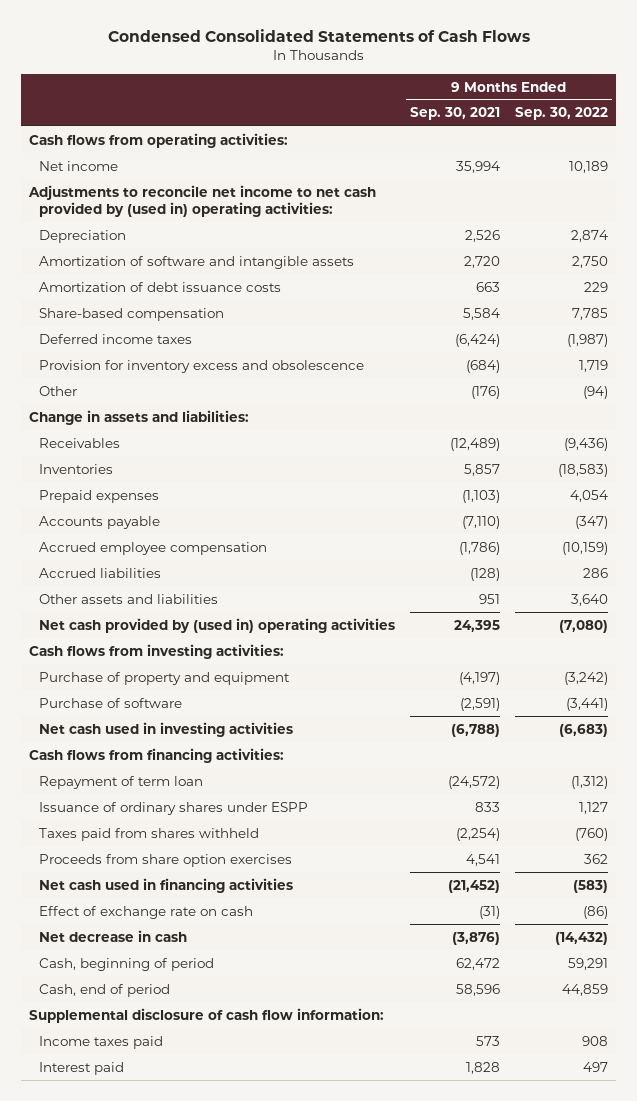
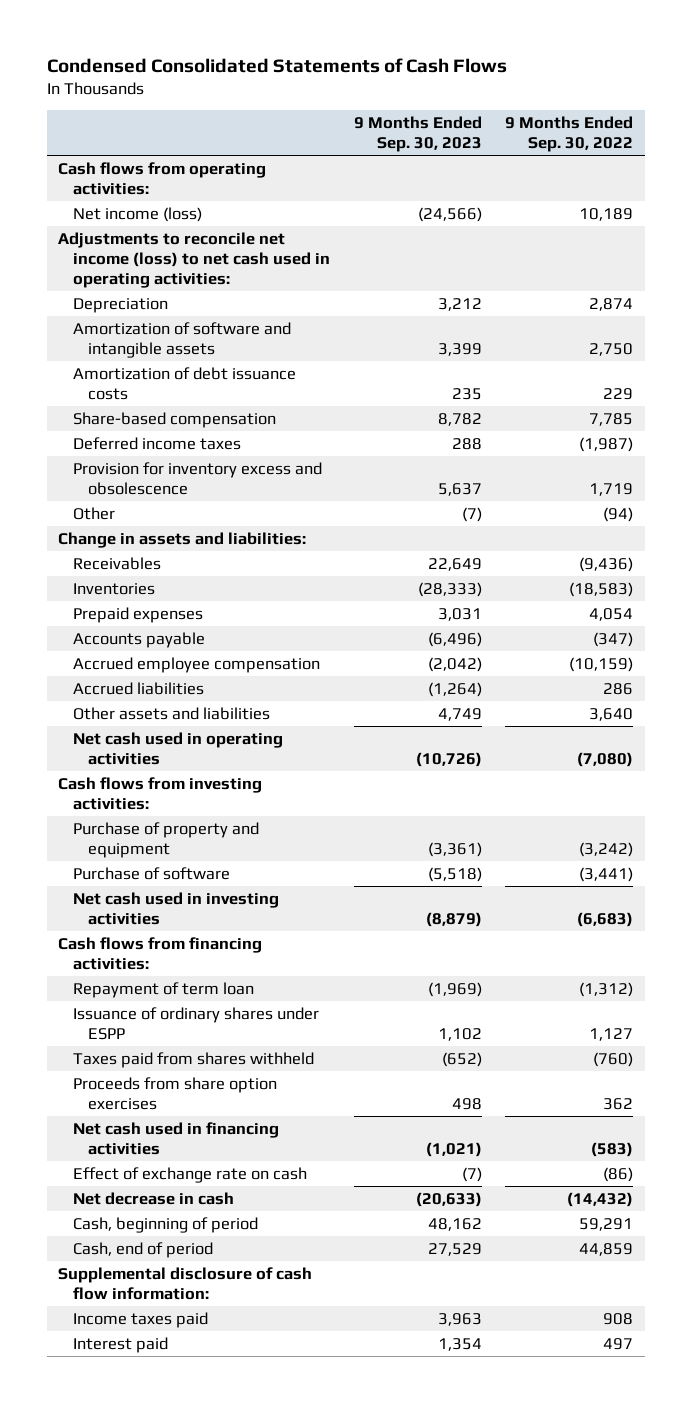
[410,107,501,121] Sep. 30, 2021 -> none
none -> [353,116,482,153] 9 Months Ended Sep. 30, 2023
[39,160,119,171] Net income -> [73,206,203,222] Net income (loss)
[27,184,376,217] Adjustments to reconcile net income to net cash provided by (used in) operating activities: -> [58,231,331,288] Adjustments to reconcile net income (loss) to net cash used in operating activities:
[39,617,396,633] Net cash provided by (used in) operating activities -> [73,731,284,765] Net cash used in operating activities

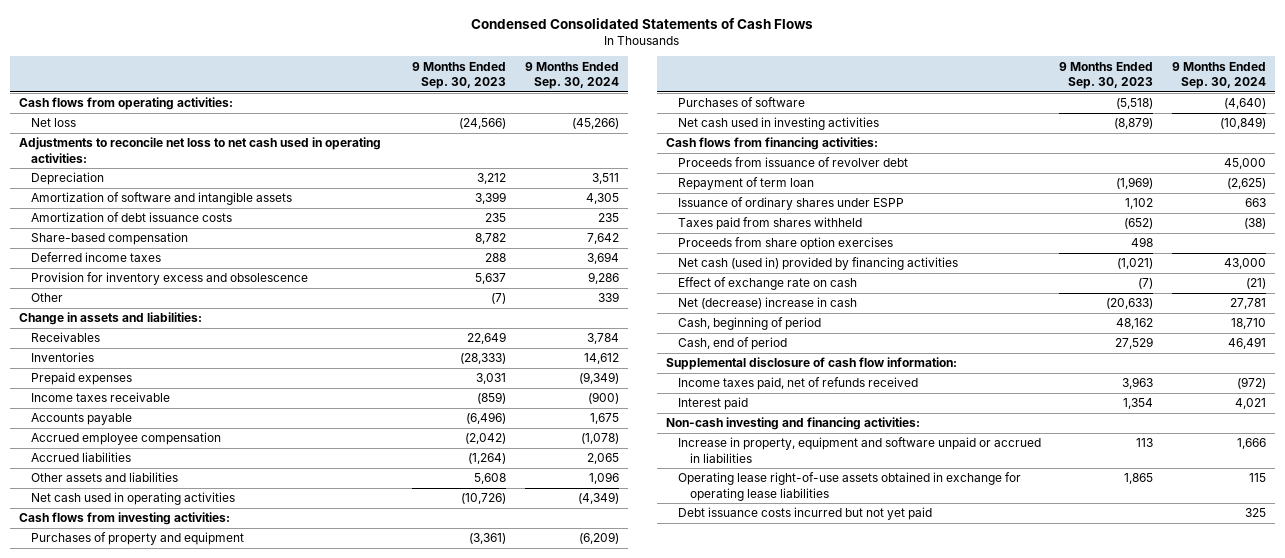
[505,116,634,153] 9 Months Ended Sep. 30, 2022 -> none
none -> [524,61,619,89] 9 Months Ended Sep. 30, 2024
[73,206,203,222] Net income (loss) -> [30,118,76,128] Net loss
[58,231,331,288] Adjustments to reconcile net income (loss) to net cash used in operating activities: -> [19,137,382,163] Adjustments to reconcile net loss to net cash used in operating activities:
none -> [30,392,170,403] Income taxes receivable
[437,707,482,721] 4,749 -> [474,473,507,485] 5,608
[73,821,260,858] Purchase of property and equipment -> [30,532,244,546] Purchases of property and equipment
[73,866,231,880] Purchase of software -> [678,97,806,108] Purchases of software
none -> [678,157,909,168] Proceeds from issuance of revolver debt
[73,1121,280,1155] Net cash used in financing activities -> [678,257,959,271] Net cash (used in) provided by financing activities
[73,1191,235,1205] Net decrease in cash -> [678,297,858,310] Net (decrease) increase in cash
[73,1311,209,1328] Income taxes paid -> [678,377,919,391] Income taxes paid, net of refunds received
none -> [666,417,921,431] Non-cash investing and financing activities:
none -> [678,437,1042,463] Increase in property, equipment and software unpaid or accrued in liabilities
none -> [678,472,1022,501] Operating lease right-of-use assets obtained in exchange for operating lease liabilities
none -> [678,507,933,521] Debt issuance costs incurred but not yet paid

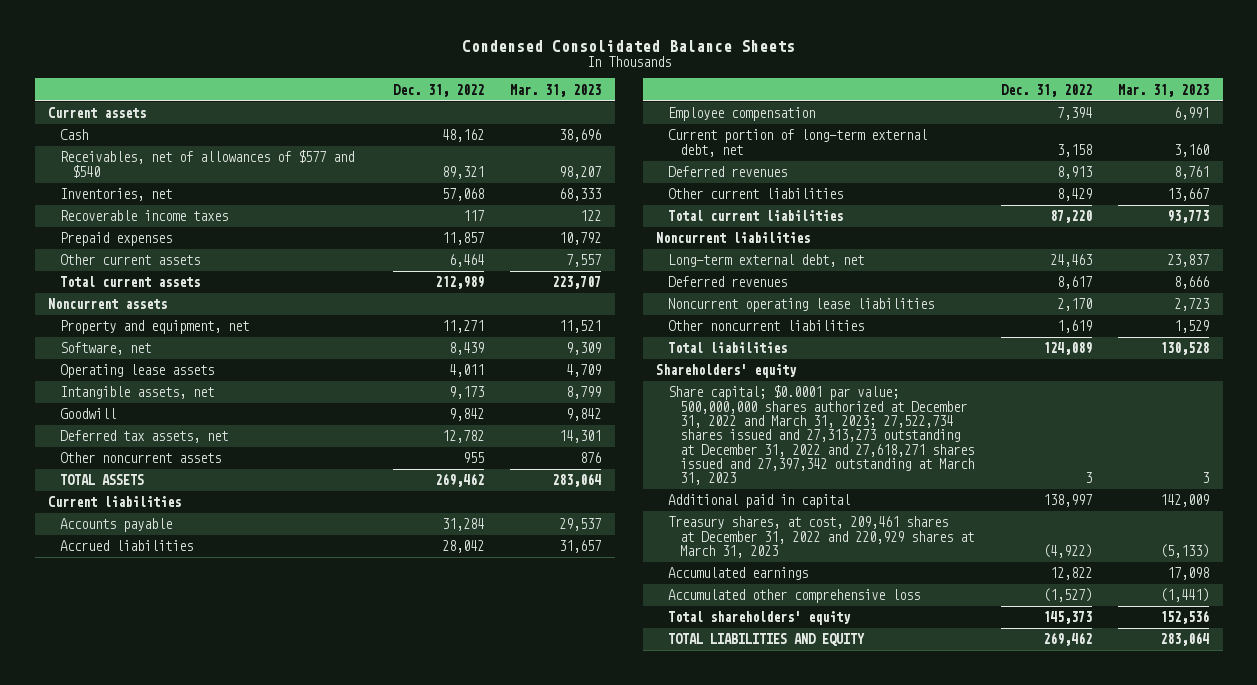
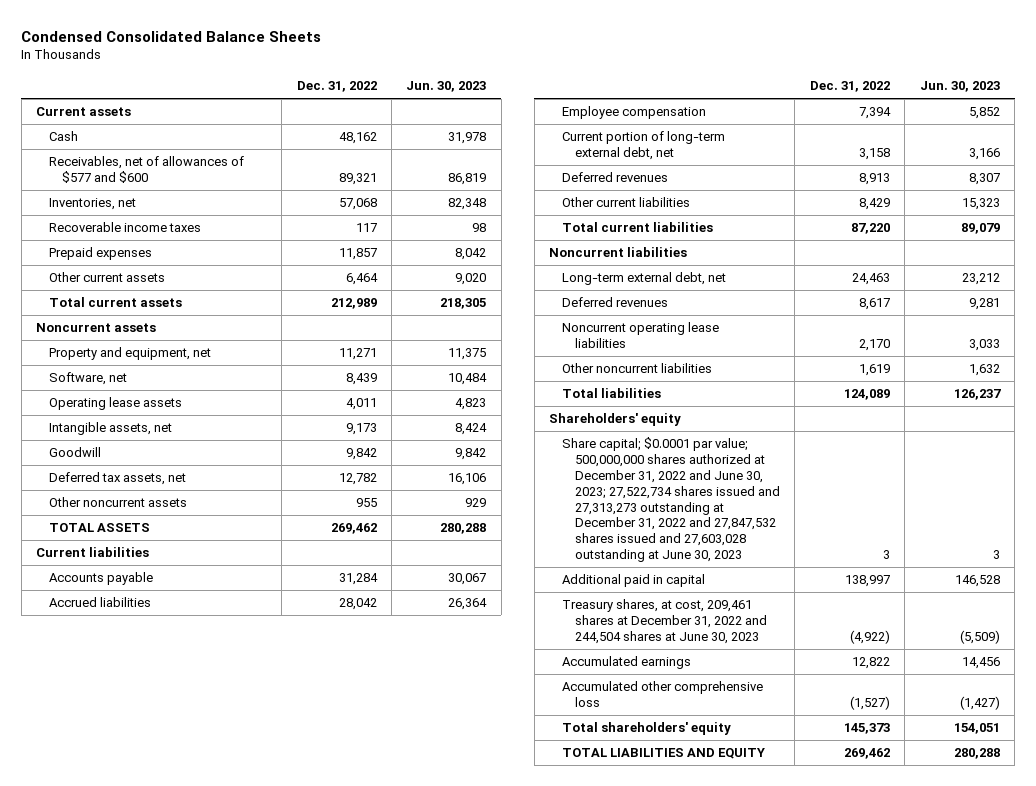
[510,83,602,97] Mar. 31, 2023 -> none
none -> [406,81,487,93] Jun. 30, 2023
[60,150,355,178] Receivables, net of allowances of $577 and $540 -> [48,156,244,184] Receivables, net of allowances of $577 and $600
[668,385,975,486] Share capital; $0.0001 par value; 500,000,000 shares authorized at December 31, 2022 and March 31, 2023; 27,522,734 shares issued and 27,313,273 outstanding at December 31, 2022 and 27,618,271 shares issued and 27,397,342 outstanding at March 31, 2023 -> [562,437,780,562] Share capital; $0.0001 par value; 500,000,000 shares authorized at December 31, 2022 and June 30, 2023; 27,522,734 shares issued and 27,313,273 outstanding at December 31, 2022 and 27,847,532 shares issued and 27,603,028 outstanding at June 30, 2023
[668,516,975,558] Treasury shares, at cost, 209,461 shares at December 31, 2022 and 220,929 shares at March 31, 2023 -> [562,599,767,644] Treasury shares, at cost, 209,461 shares at December 31, 2022 and 244,504 shares at June 30, 2023

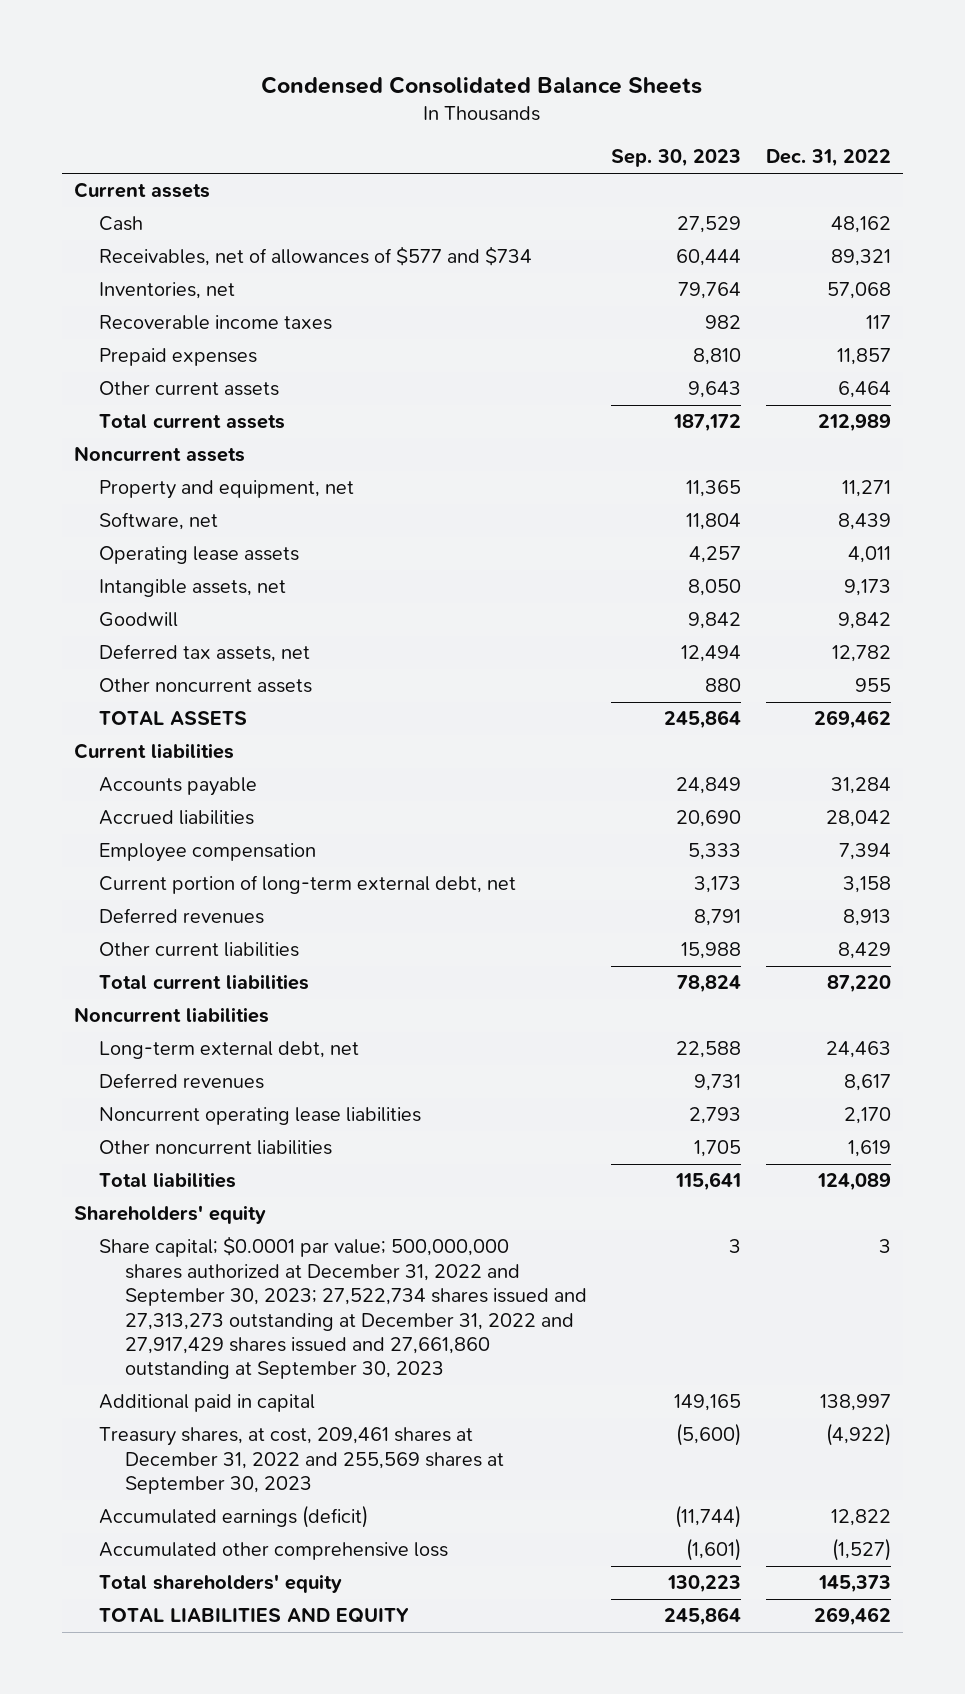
[406,81,487,93] Jun. 30, 2023 -> none
none -> [611,149,742,168] Sep. 30, 2023
[48,156,244,184] Receivables, net of allowances of $577 and $600 -> [99,246,533,267] Receivables, net of allowances of $577 and $734
[562,437,780,562] Share capital; $0.0001 par value; 500,000,000 shares authorized at December 31, 2022 and June 30, 2023; 27,522,734 shares issued and 27,313,273 outstanding at December 31, 2022 and 27,847,532 shares issued and 27,603,028 outstanding at June 30, 2023 -> [99,1236,587,1380] Share capital; $0.0001 par value; 500,000,000 shares authorized at December 31, 2022 and September 30, 2023; 27,522,734 shares issued and 27,313,273 outstanding at December 31, 2022 and 27,917,429 shares issued and 27,661,860 outstanding at September 30, 2023
[562,599,767,644] Treasury shares, at cost, 209,461 shares at December 31, 2022 and 244,504 shares at June 30, 2023 -> [99,1427,504,1495] Treasury shares, at cost, 209,461 shares at December 31, 2022 and 255,569 shares at September 30, 2023
[562,656,692,670] Accumulated earnings -> [99,1505,369,1529] Accumulated earnings (deficit)

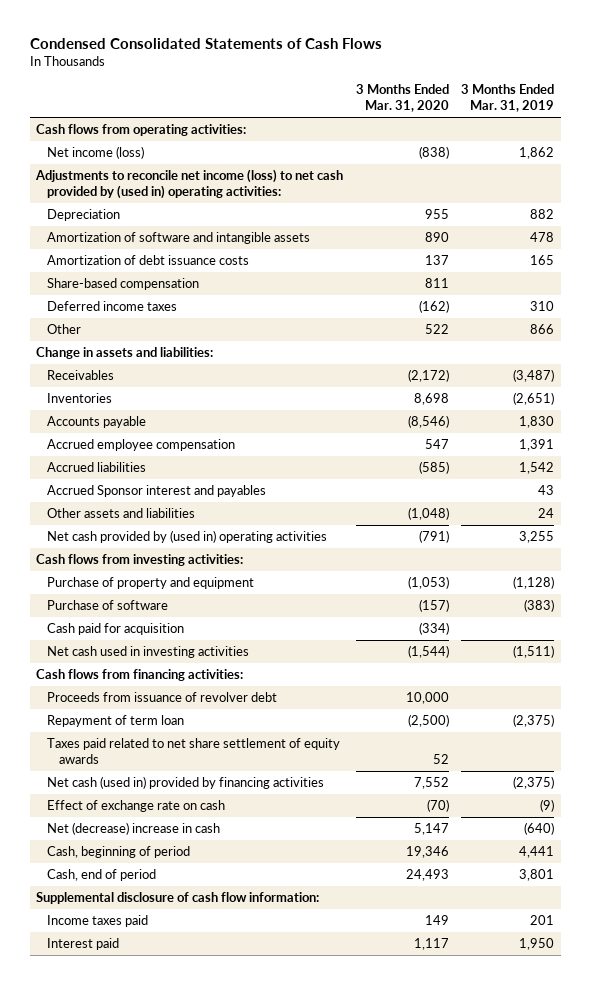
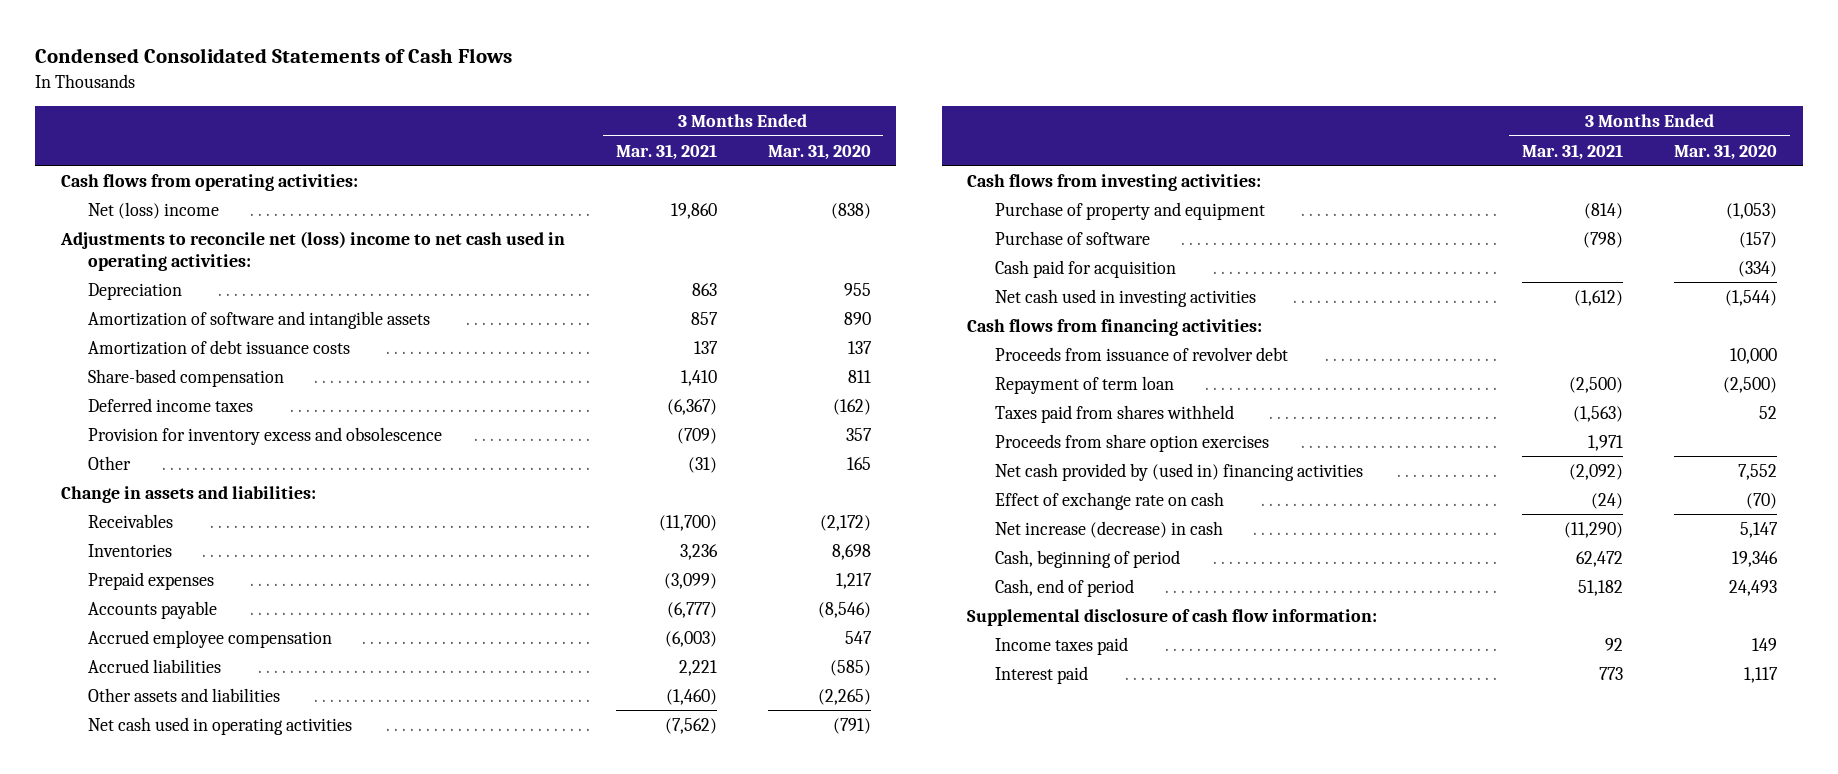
[461,84,555,112] 3 Months Ended Mar. 31, 2019 -> none
none -> [615,143,717,160] Mar. 31, 2021
[47,146,145,160] Net income (loss) -> [88,201,220,219] Net (loss) income
[34,169,343,199] Adjustments to reconcile net income (loss) to net cash provided by (used in) operating activities: -> [59,230,565,271] Adjustments to reconcile net (loss) income to net cash used in operating activities:
none -> [88,426,443,445] Provision for inventory excess and obsolescence
[424,324,449,335] 522 -> [846,456,871,470] 165
none -> [88,571,215,590] Prepaid expenses
[47,485,267,498] Accrued Sponsor interest and payables -> none
[407,507,449,521] (1,048) -> [817,688,871,705] (2,265)
[47,530,328,544] Net cash provided by (used in) operating activities -> [88,716,353,735] Net cash used in operating activities
[47,738,341,764] Taxes paid related to net share settlement of equity awards -> none
none -> [994,404,1234,423] Taxes paid from shares withheld
none -> [994,433,1269,452] Proceeds from share option exercises
[47,776,325,790] Net cash (used in) provided by financing activities -> [994,462,1363,481] Net cash provided by (used in) financing activities
[47,822,221,836] Net (decrease) increase in cash -> [994,520,1223,538] Net increase (decrease) in cash

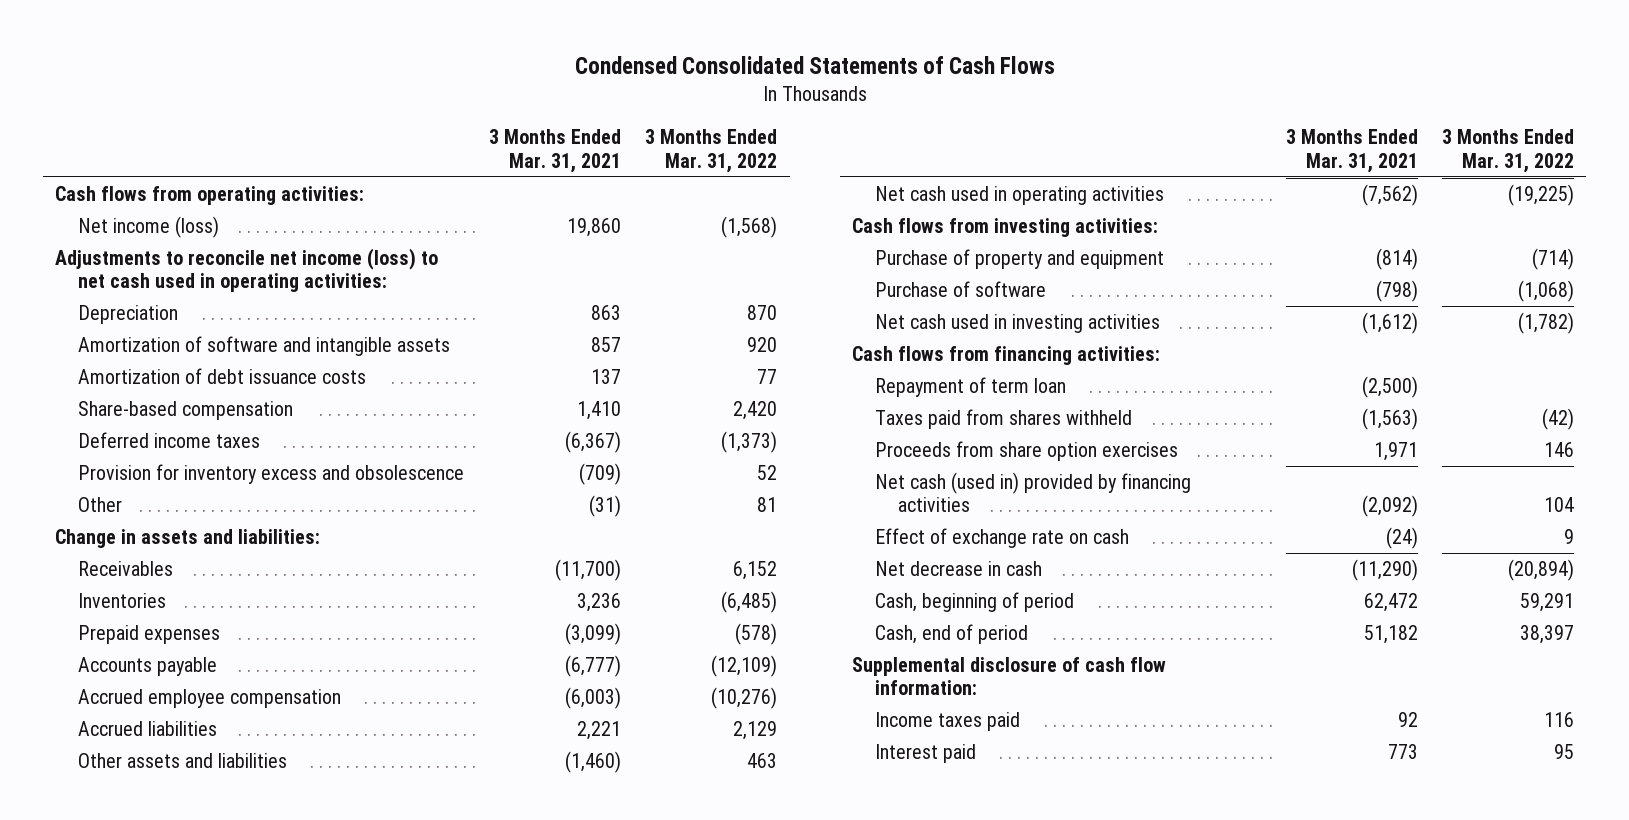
[767,143,871,160] Mar. 31, 2020 -> none
none -> [645,129,778,173] 3 Months Ended Mar. 31, 2022
[88,201,220,219] Net (loss) income -> [78,216,220,239] Net income (loss)
[59,230,565,271] Adjustments to reconcile net (loss) income to net cash used in operating activities: -> [55,248,439,293] Adjustments to reconcile net income (loss) to net cash used in operating activities:
[994,259,1176,278] Cash paid for acquisition -> none
[994,346,1288,361] Proceeds from issuance of revolver debt -> none
[994,462,1363,481] Net cash provided by (used in) financing activities -> [874,472,1191,513] Net cash (used in) provided by financing activities
[994,520,1223,538] Net increase (decrease) in cash -> [874,561,1042,577] Net decrease in cash

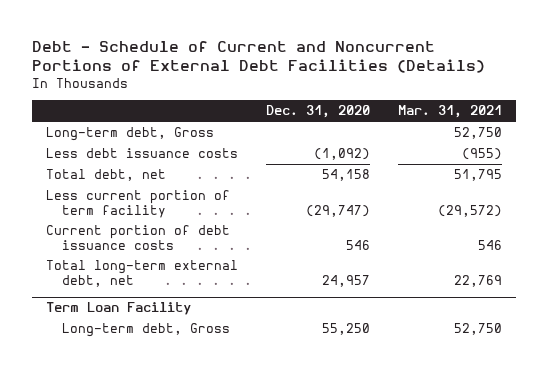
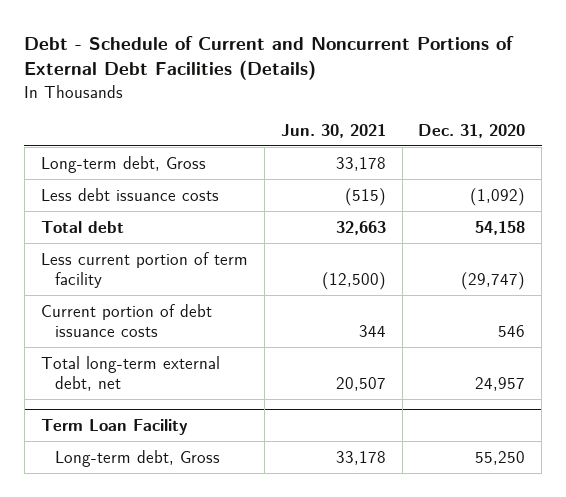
[397,105,502,119] Mar. 31, 2021 -> none
none -> [280,123,386,138] Jun. 30, 2021
[46,169,167,182] Total debt, net -> [40,220,124,233] Total debt

